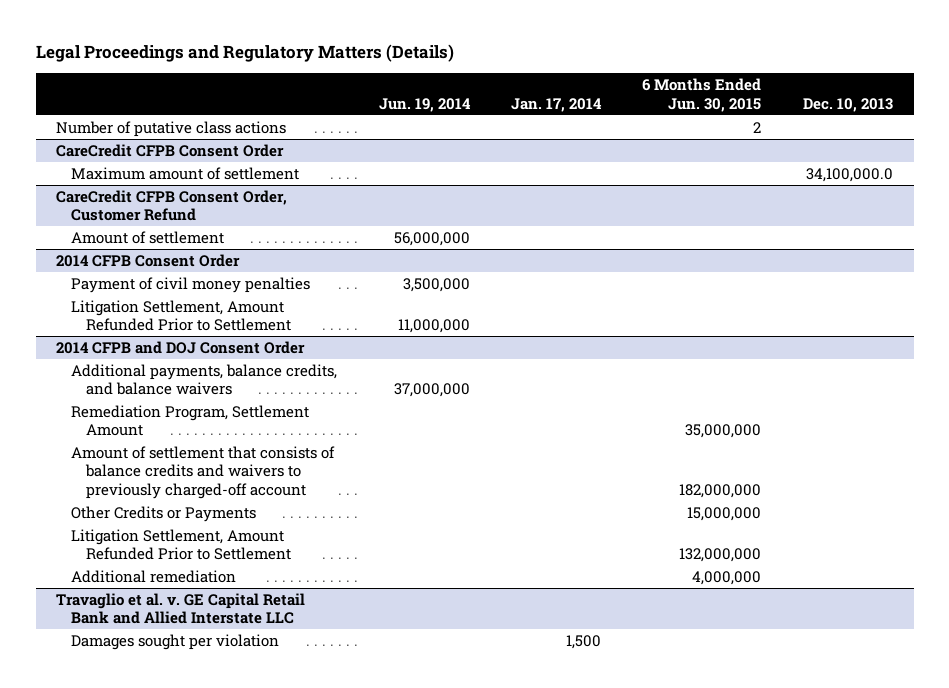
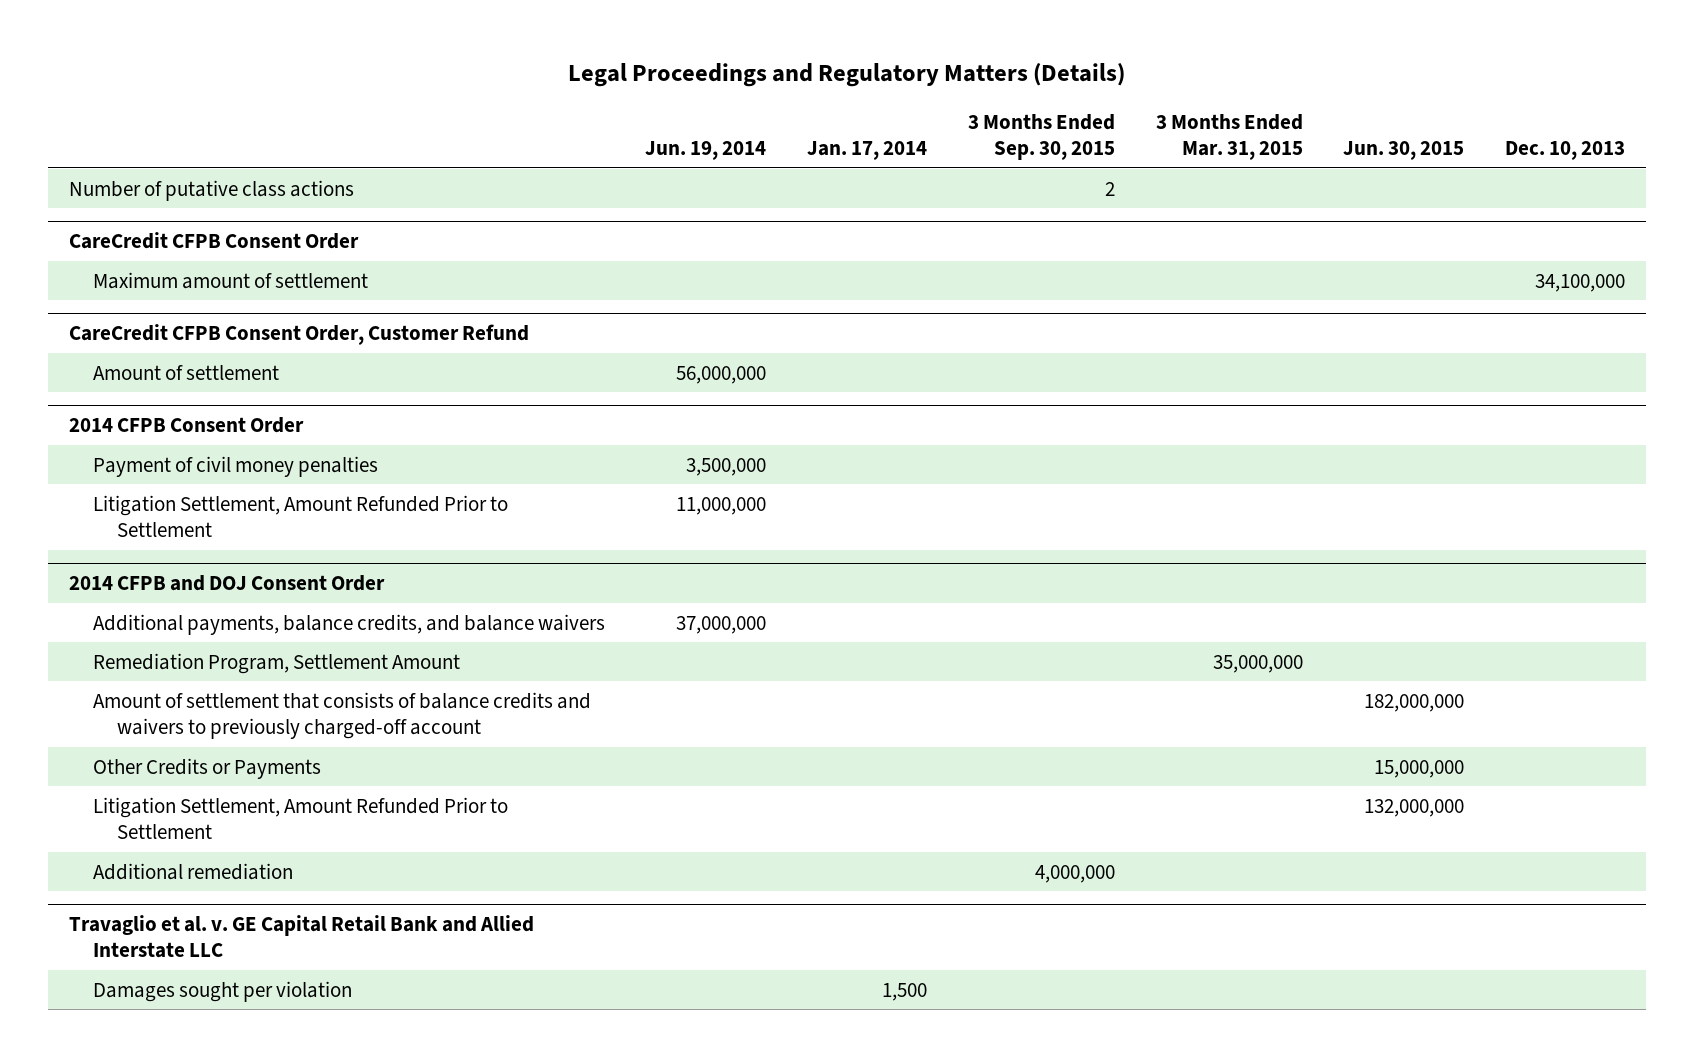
[642,78,762,112] 6 Months Ended Jun. 30, 2015 -> none
none -> [967,113,1115,161] 3 Months Ended Sep. 30, 2015
none -> [1155,113,1303,161] 3 Months Ended Mar. 31, 2015
none -> [1343,141,1465,161] Jun. 30, 2015
[805,167,893,182] 34,100,000.0 -> [1535,273,1626,292] 34,100,000

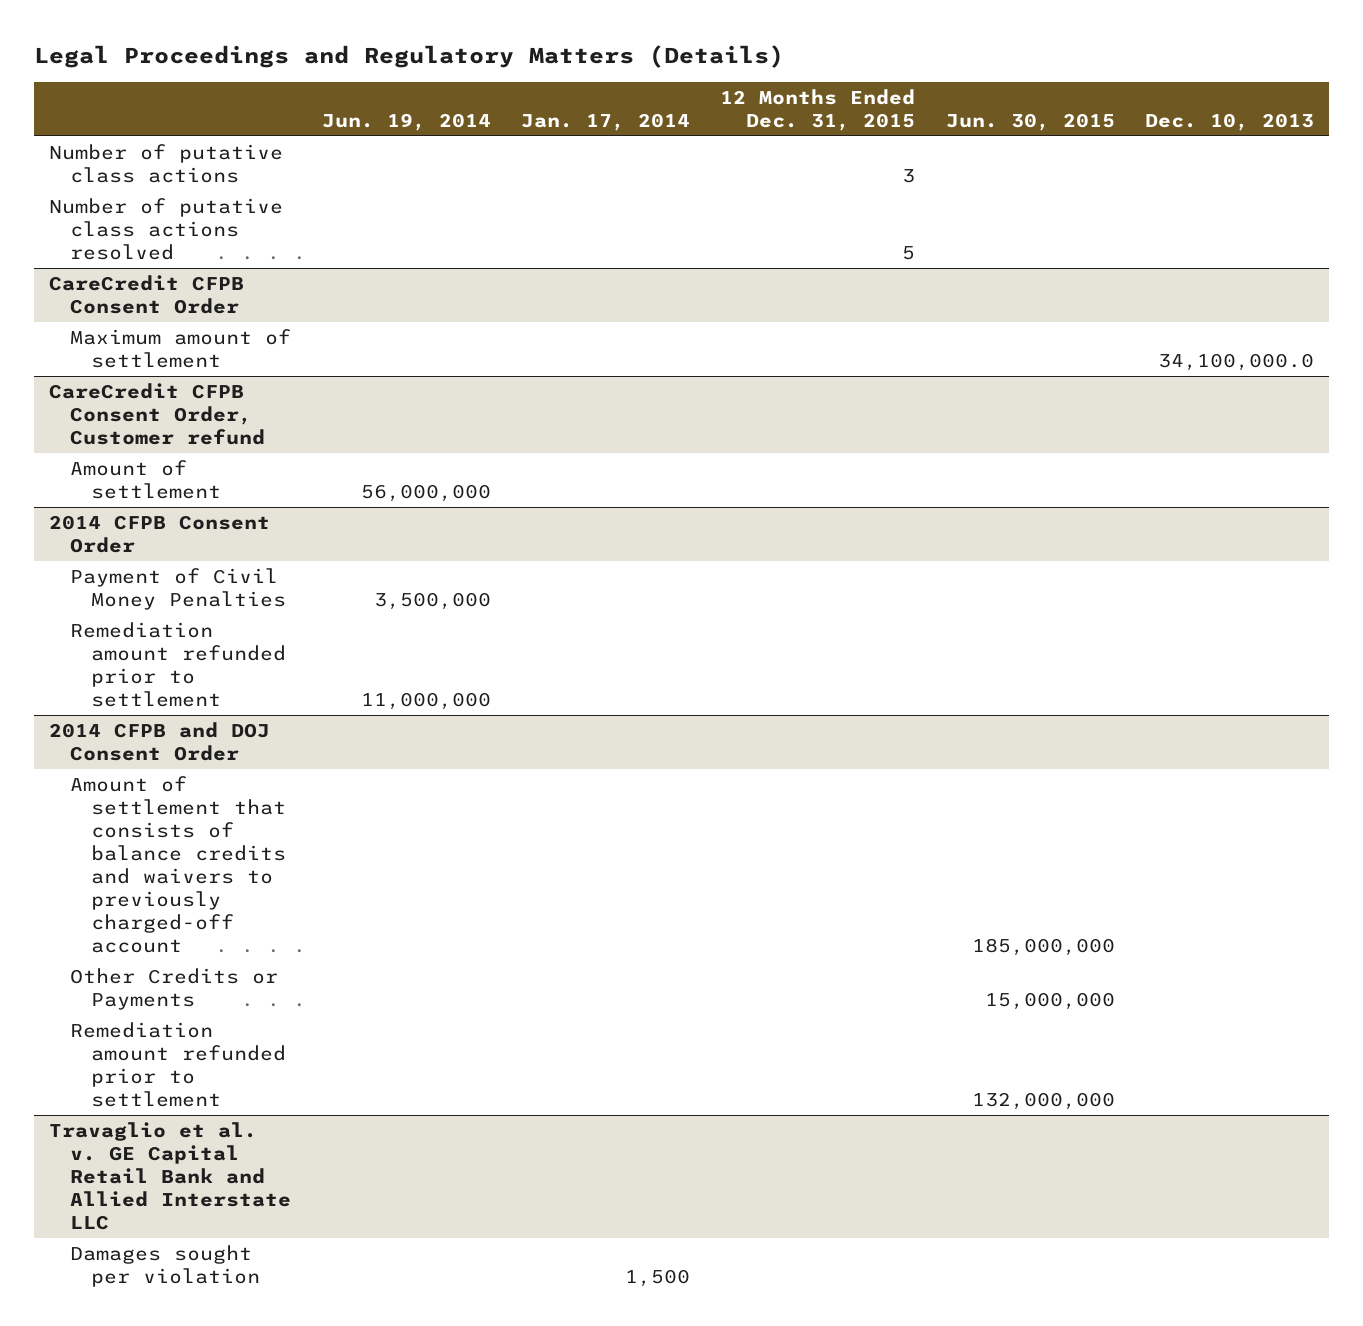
[967,113,1115,161] 3 Months Ended Sep. 30, 2015 -> none
[1155,113,1303,161] 3 Months Ended Mar. 31, 2015 -> none
none -> [720,88,916,131] 12 Months Ended Dec. 31, 2015
none -> [49,197,284,260] Number of putative class actions resolved
[1535,273,1626,292] 34,100,000 -> [1157,352,1314,371] 34,100,000.0
[68,323,529,345] CareCredit CFPB Consent Order, Customer Refund -> [49,382,266,445] CareCredit CFPB Consent Order, Customer refund
[92,455,378,477] Payment of civil money penalties -> [70,567,286,610] Payment of Civil Money Penalties
[92,494,508,538] Litigation Settlement, Amount Refunded Prior to Settlement -> [70,621,286,707] Remediation amount refunded prior to settlement
[92,613,605,635] Additional payments, balance credits, and balance waivers -> none
[92,652,460,674] Remediation Program, Settlement Amount -> none
[1364,693,1465,712] 182,000,000 -> [971,937,1115,956] 185,000,000
[92,862,293,880] Additional remediation -> none
[92,796,508,840] Litigation Settlement, Amount Refunded Prior to Settlement -> [70,1021,286,1107] Remediation amount refunded prior to settlement

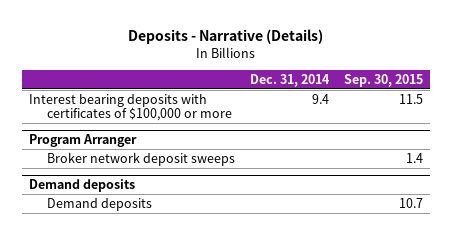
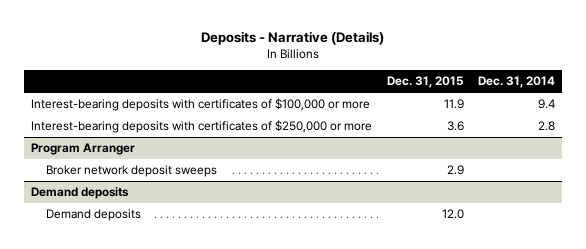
[343,73,423,87] Sep. 30, 2015 -> none
none -> [386,76,464,89] Dec. 31, 2015
[29,93,232,122] Interest bearing deposits with certificates of $100,000 or more -> [31,98,371,112] Interest-bearing deposits with certificates of $100,000 or more
none -> [31,120,373,134] Interest-bearing deposits with certificates of $250,000 or more

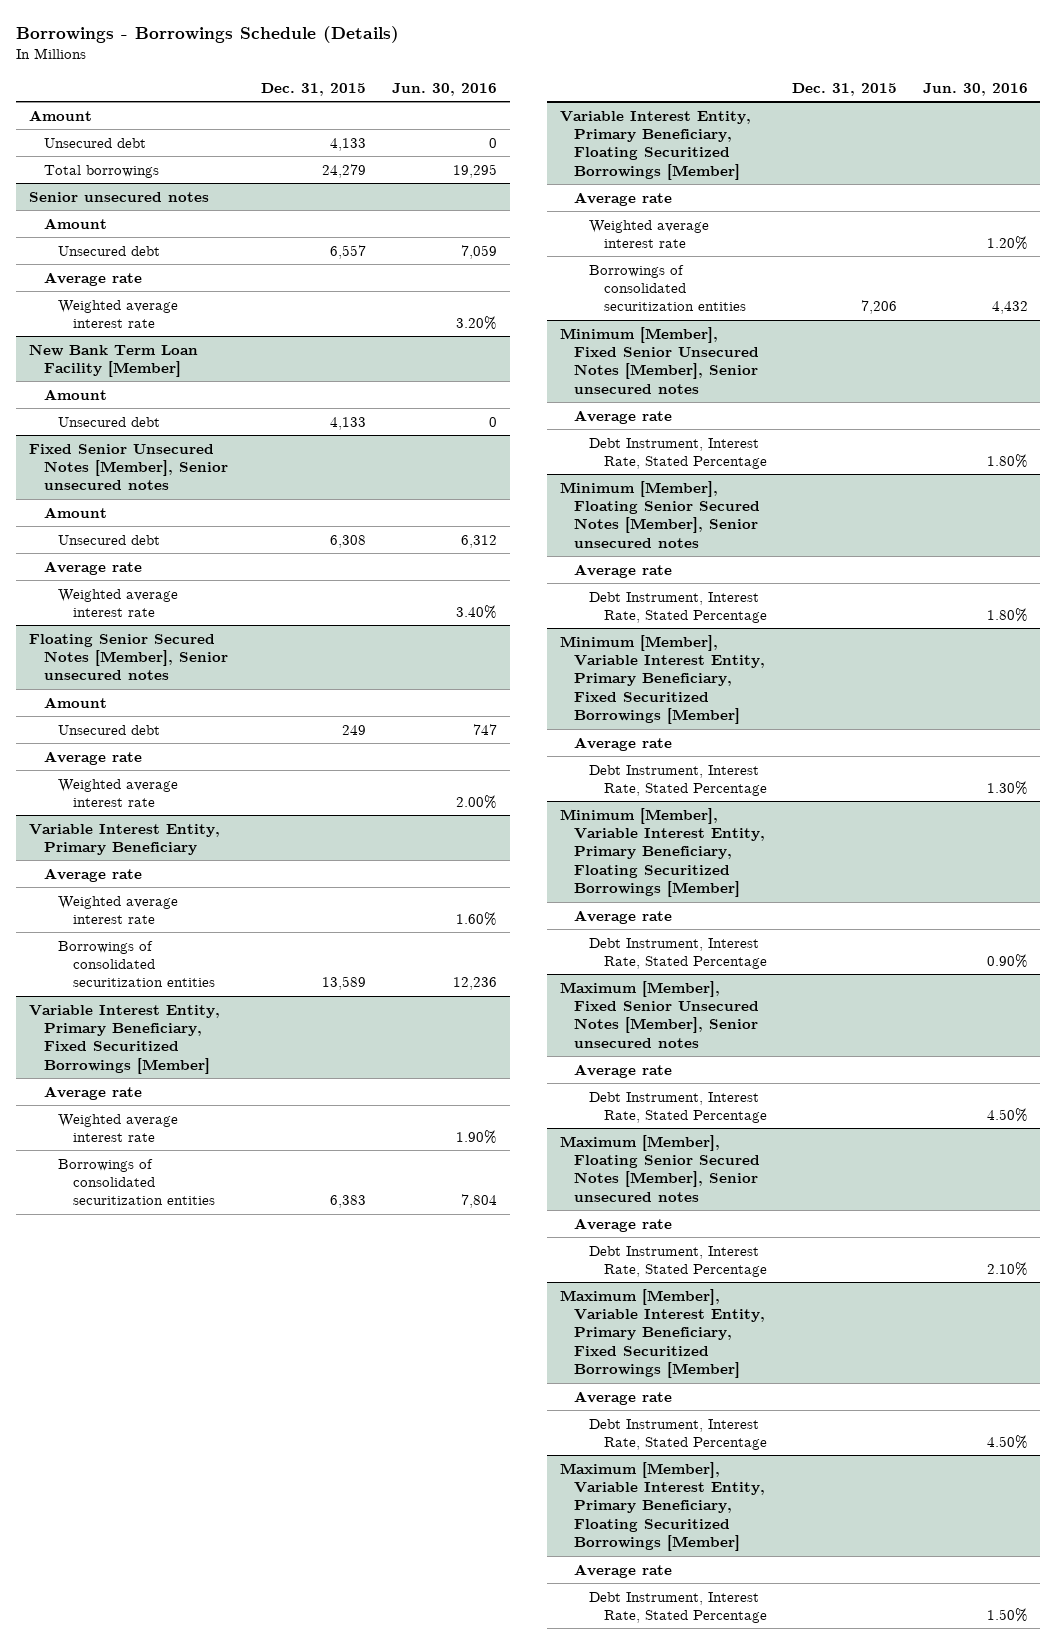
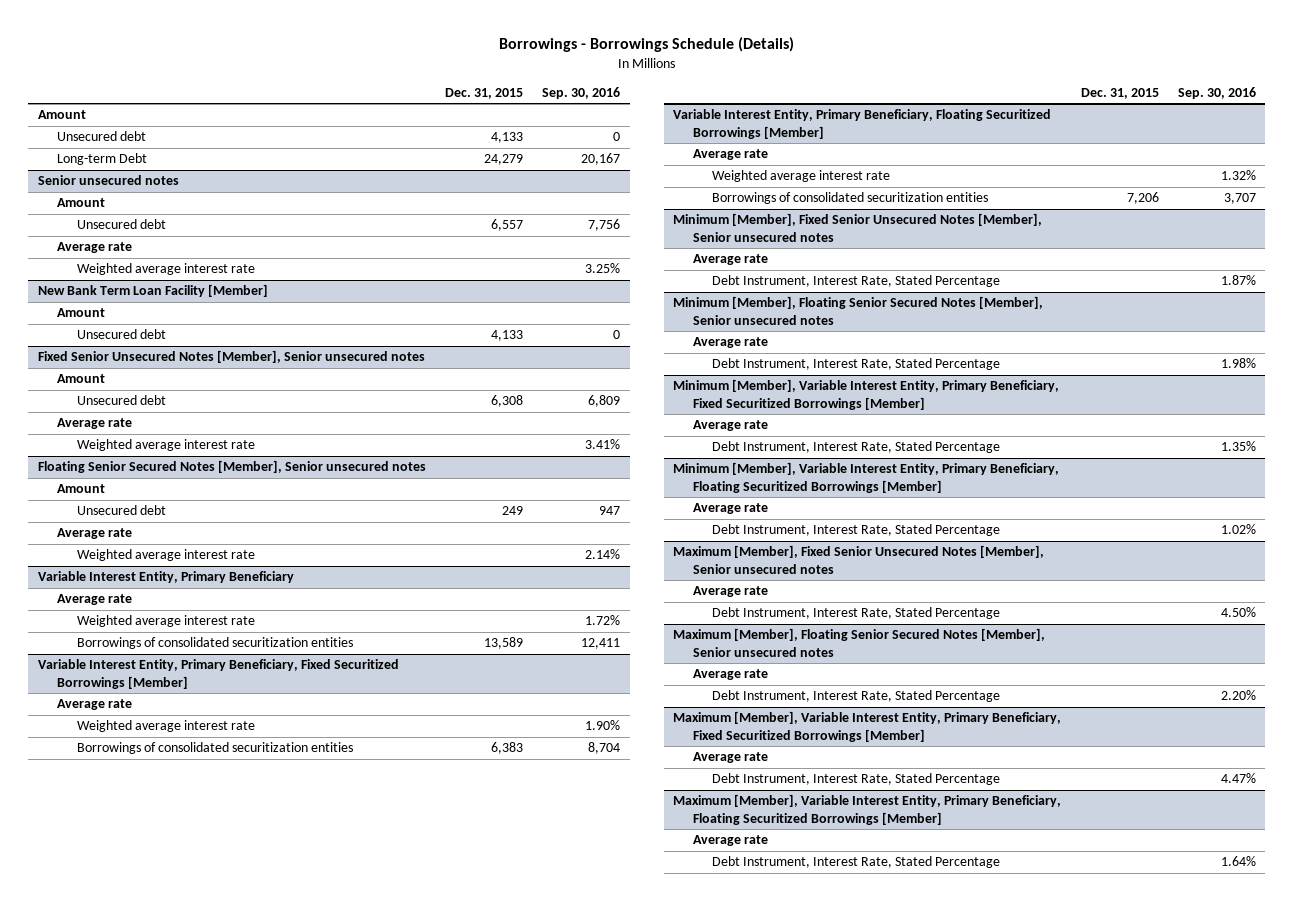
[391,82,497,96] Jun. 30, 2016 -> none
none -> [542,86,621,99] Sep. 30, 2016
[43,164,159,178] Total borrowings -> [57,153,148,166] Long-term Debt

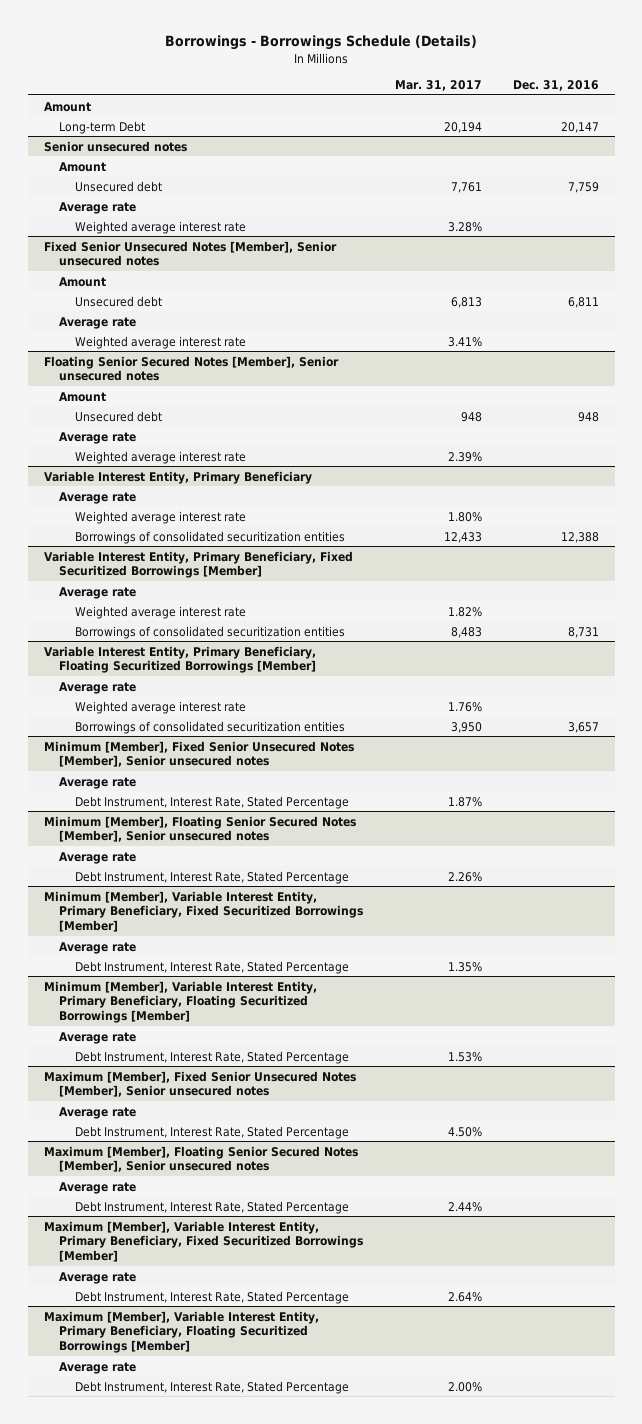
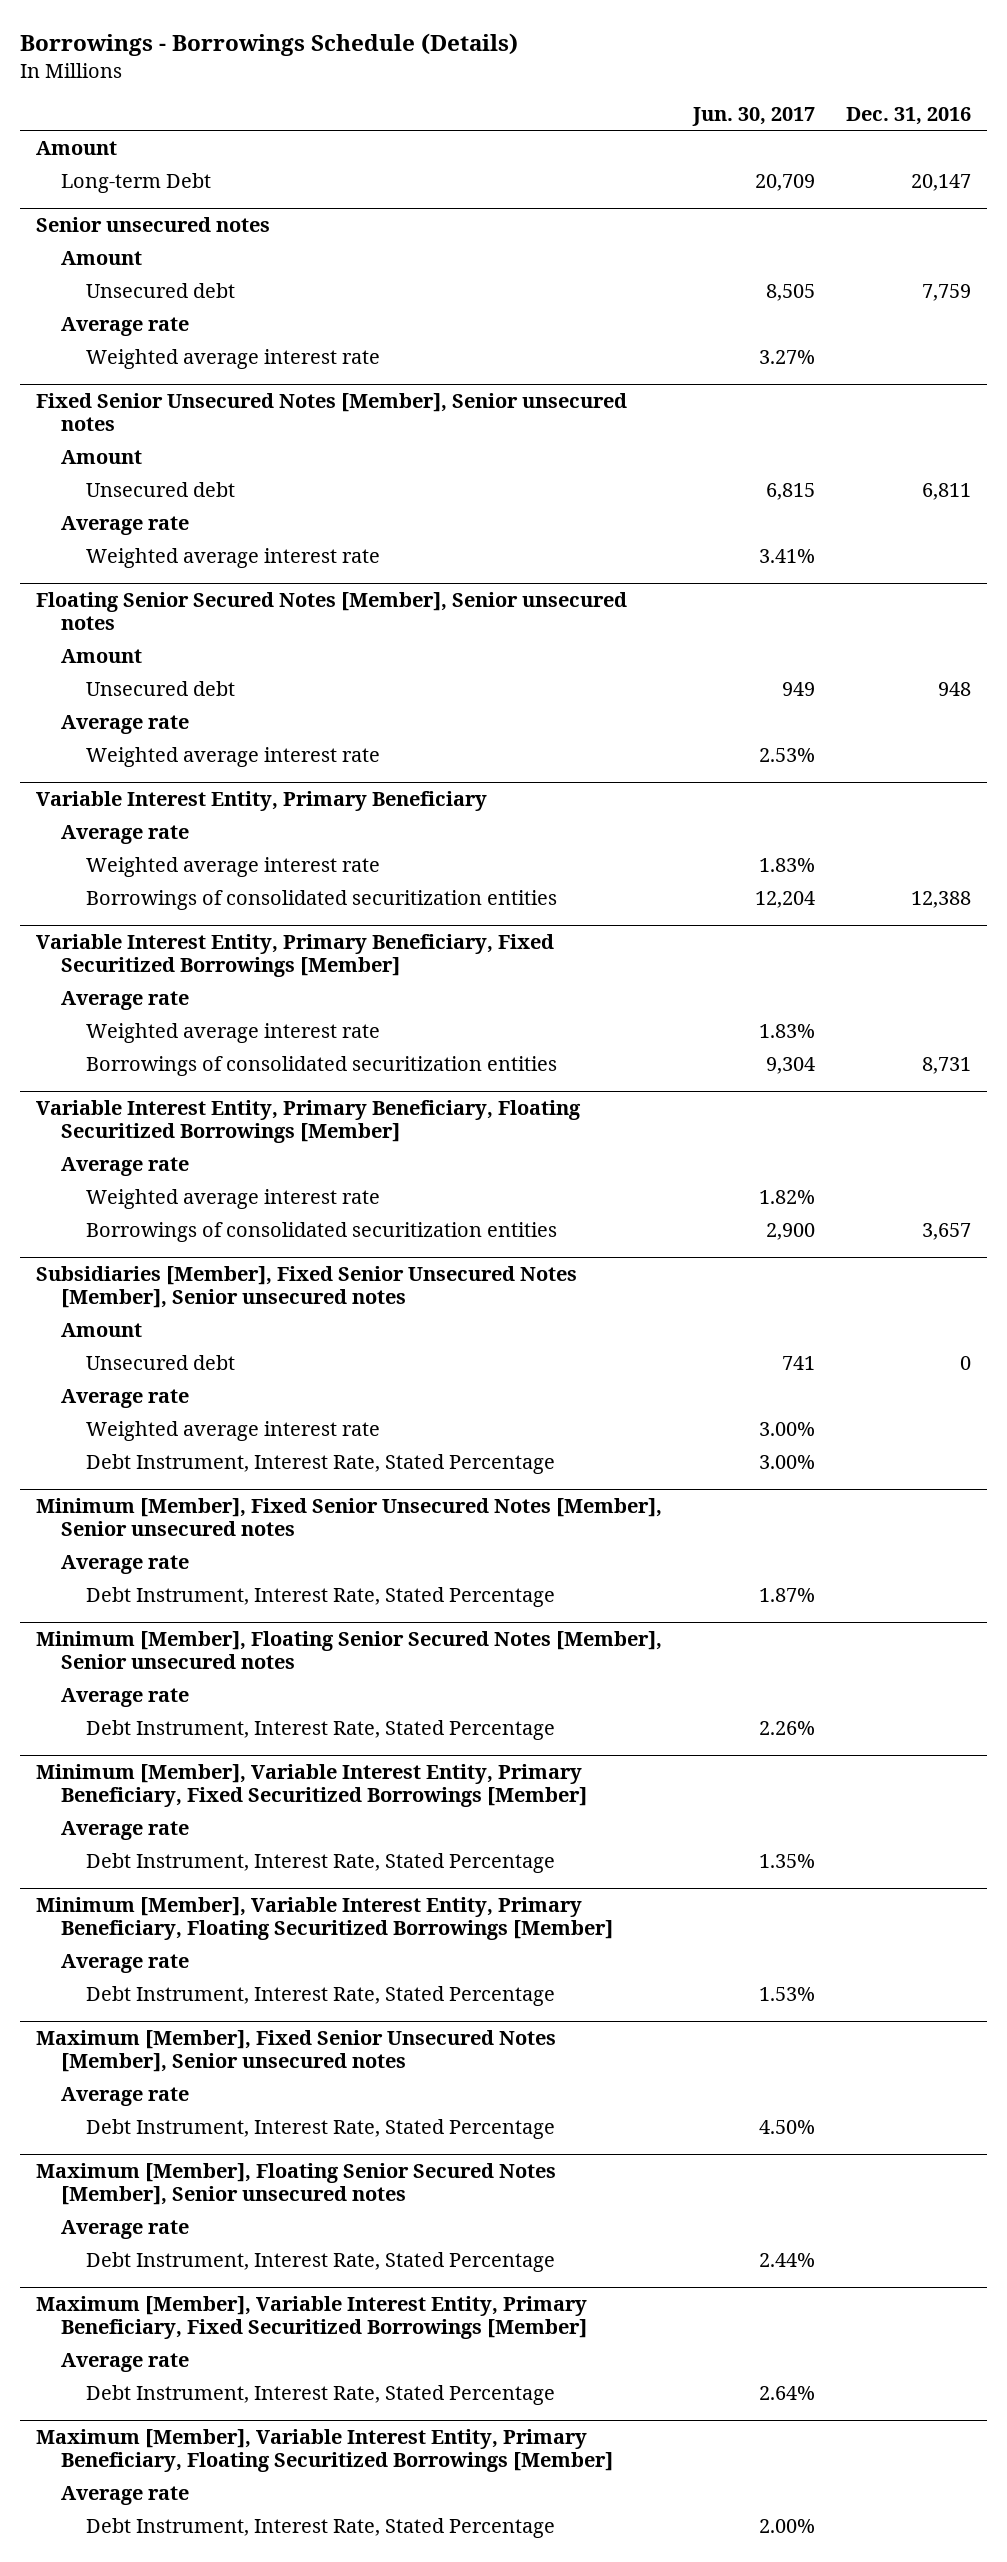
[394,79,482,91] Mar. 31, 2017 -> none
none -> [692,107,816,127] Jun. 30, 2017
none -> [35,1265,577,1308] Subsidiaries [Member], Fixed Senior Unsecured Notes [Member], Senior unsecured notes
none -> [61,1322,143,1337] Amount
none -> [86,1354,236,1370] Unsecured debt
none -> [61,1388,190,1408] Average rate
none -> [86,1420,381,1441] Weighted average interest rate
none -> [86,1453,556,1474] Debt Instrument, Interest Rate, Stated Percentage

